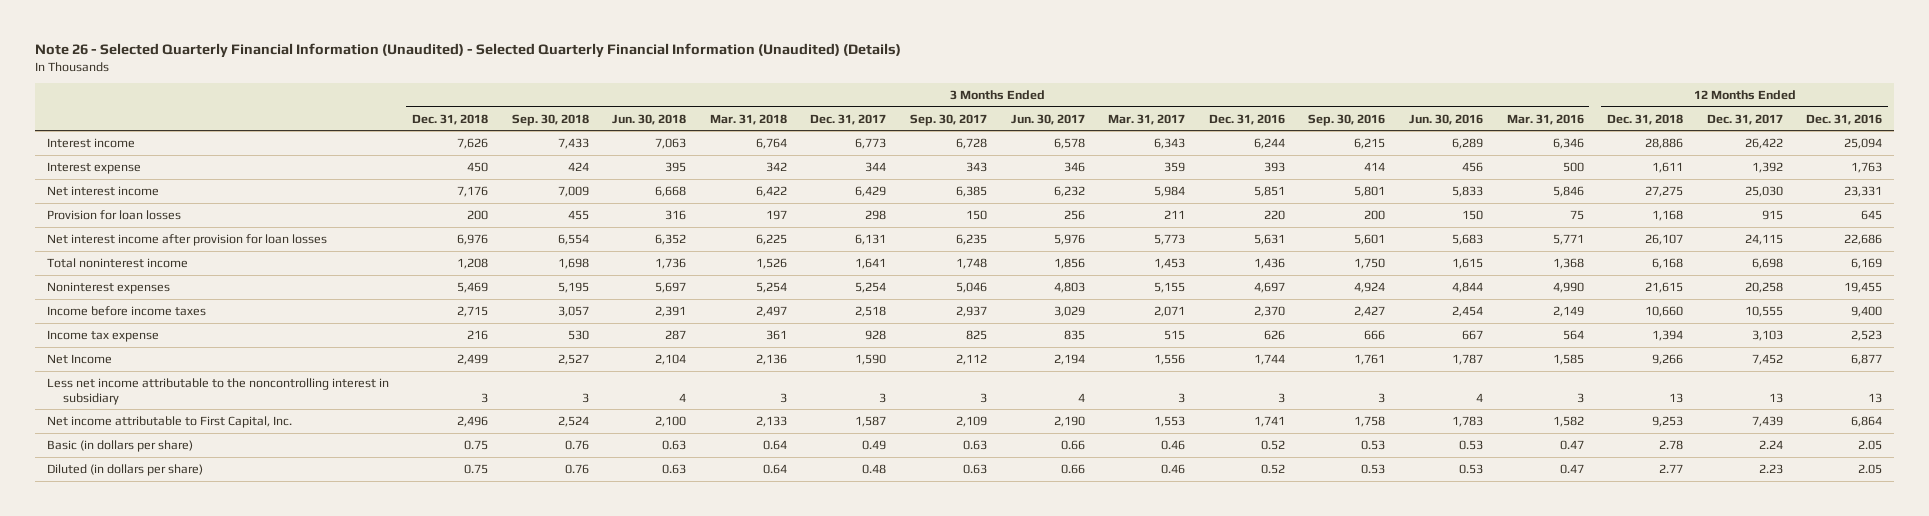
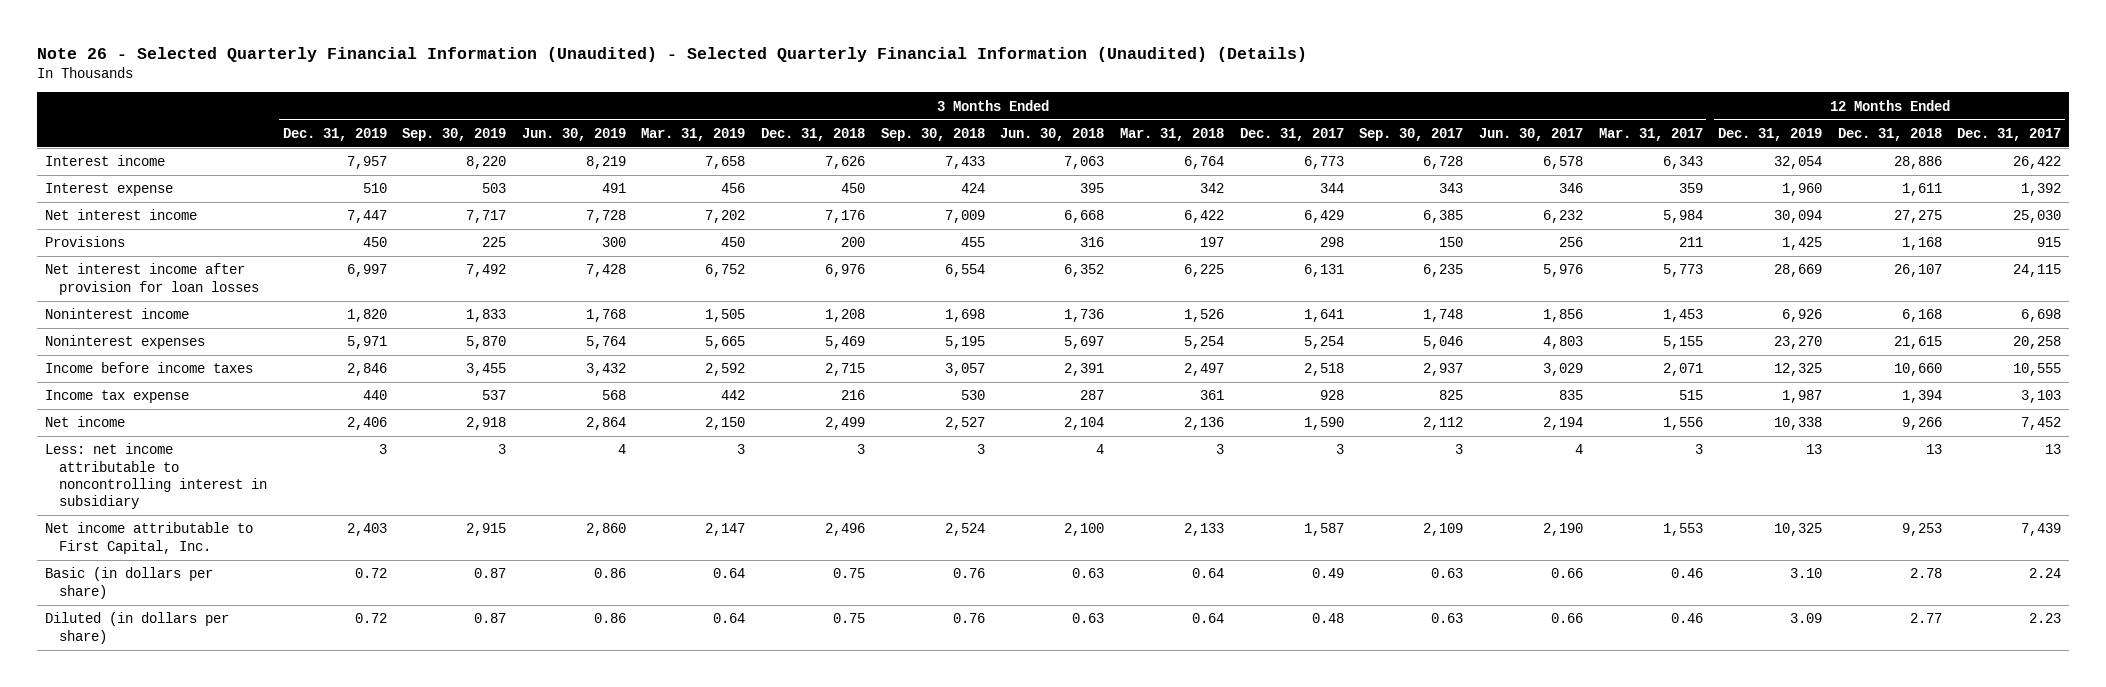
[1208,113,1285,125] Dec. 31, 2016 -> none
[1308,113,1386,126] Sep. 30, 2016 -> none
[1408,113,1483,125] Jun. 30, 2016 -> none
[1506,113,1584,125] Mar. 31, 2016 -> none
[1806,113,1883,125] Dec. 31, 2016 -> none
none -> [282,127,387,141] Dec. 31, 2019
none -> [402,127,507,141] Sep. 30, 2019
none -> [521,127,626,141] Jun. 30, 2019
none -> [641,127,746,141] Mar. 31, 2019
none -> [1718,127,1823,141] Dec. 31, 2019
[46,209,181,220] Provision for loan losses -> [44,236,125,248] Provisions
[46,257,188,268] Total noninterest income -> [44,308,189,320] Noninterest income
[46,353,112,364] Net Income -> [44,416,125,428] Net income
[46,377,389,405] Less net income attributable to the noncontrolling interest in subsidiary -> [44,443,267,510] Less: net income attributable to noncontrolling interest in subsidiary

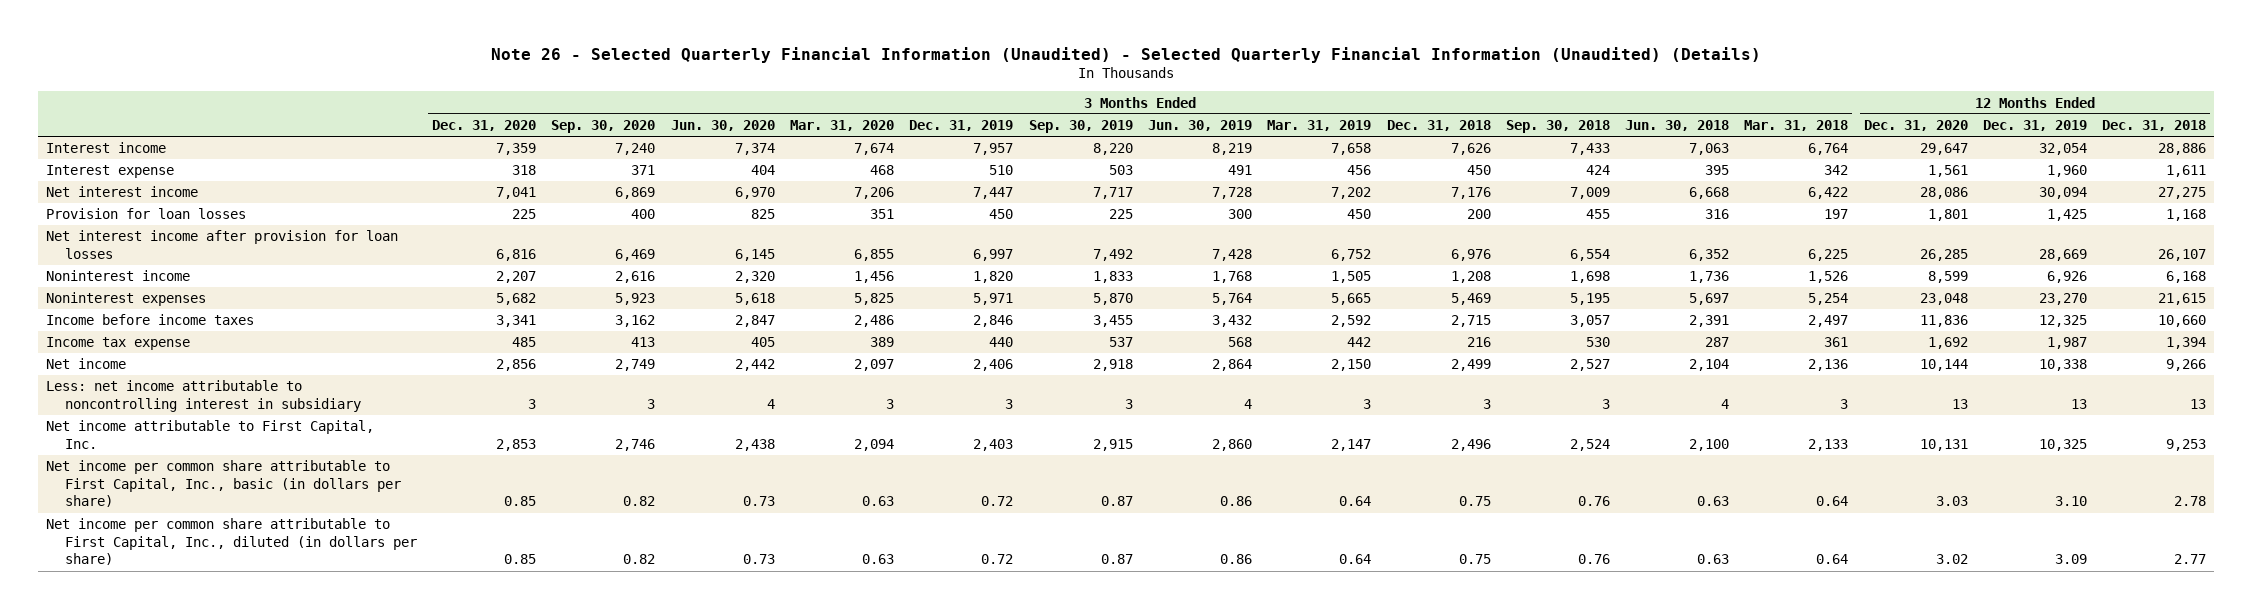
[1239,127,1344,141] Dec. 31, 2017 -> none
[1359,127,1464,141] Sep. 30, 2017 -> none
[1478,127,1583,141] Jun. 30, 2017 -> none
[1598,127,1703,141] Mar. 31, 2017 -> none
[1957,127,2062,141] Dec. 31, 2017 -> none
none -> [431,120,536,132] Dec. 31, 2020
none -> [551,120,656,134] Sep. 30, 2020
none -> [670,120,775,132] Jun. 30, 2020
none -> [789,120,894,132] Mar. 31, 2020
none -> [1863,120,1968,132] Dec. 31, 2020
[44,236,125,248] Provisions -> [46,208,247,220] Provision for loan losses
[44,567,213,599] Basic (in dollars per share) -> [46,460,401,508] Net income per common share attributable to First Capital, Inc., basic (in dollars per share)
[44,612,229,644] Diluted (in dollars per share) -> [46,518,417,566] Net income per common share attributable to First Capital, Inc., diluted (in dollars per share)

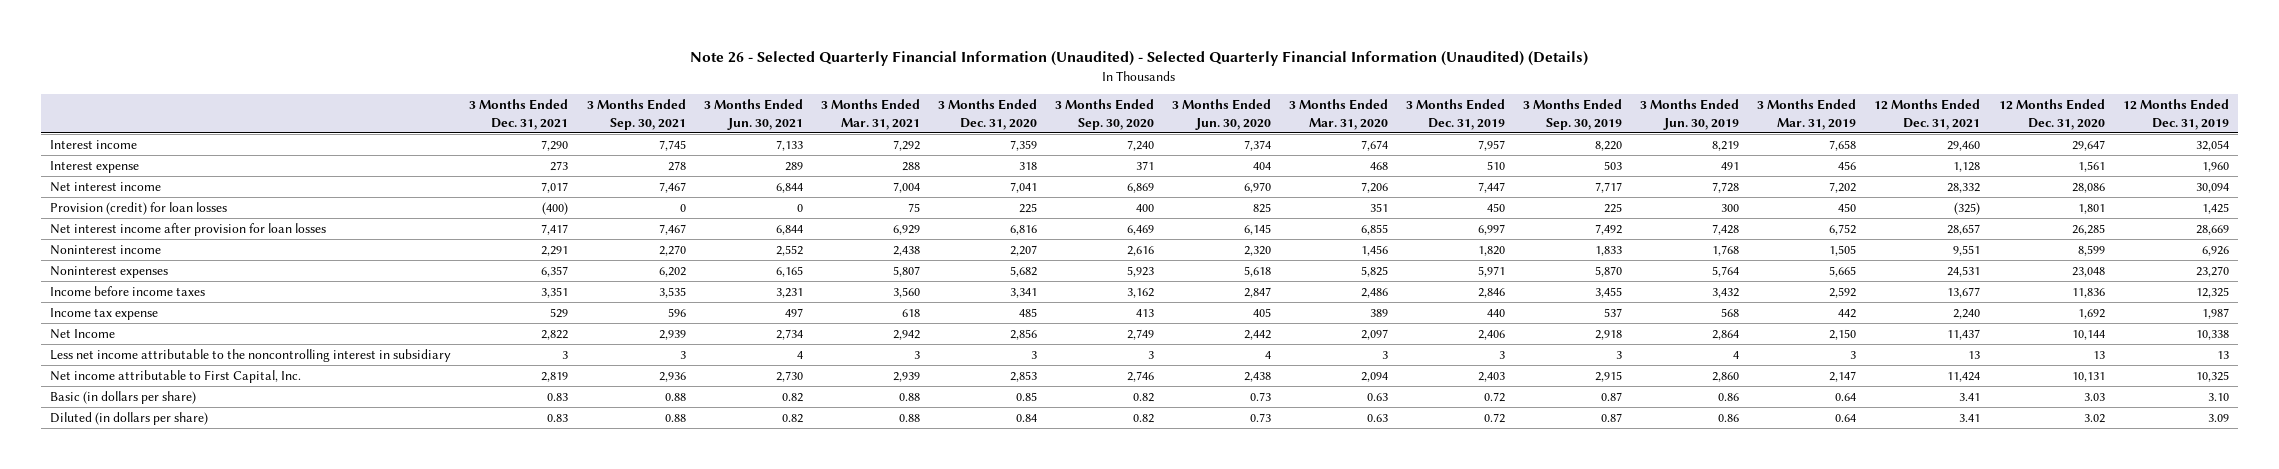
[1386,120,1491,132] Dec. 31, 2018 -> none
[1505,120,1610,134] Sep. 30, 2018 -> none
[1625,120,1730,132] Jun. 30, 2018 -> none
[1744,120,1849,132] Mar. 31, 2018 -> none
[2102,120,2207,132] Dec. 31, 2018 -> none
none -> [469,99,569,130] 3 Months Ended Dec. 31, 2021
none -> [586,99,686,130] 3 Months Ended Sep. 30, 2021
none -> [703,99,803,130] 3 Months Ended Jun. 30, 2021
none -> [820,99,920,130] 3 Months Ended Mar. 31, 2021
none -> [1874,99,1981,130] 12 Months Ended Dec. 31, 2021
[46,208,247,220] Provision for loan losses -> [50,201,228,215] Provision (credit) for loan losses
[46,358,127,370] Net income -> [50,328,116,339] Net Income
[46,380,361,412] Less: net income attributable to noncontrolling interest in subsidiary -> [50,348,452,362] Less net income attributable to the noncontrolling interest in subsidiary
[46,460,401,508] Net income per common share attributable to First Capital, Inc., basic (in dollars per share) -> [50,390,197,404] Basic (in dollars per share)
[46,518,417,566] Net income per common share attributable to First Capital, Inc., diluted (in dollars per share) -> [50,411,209,425] Diluted (in dollars per share)
[503,554,536,565] 0.85 -> [1015,413,1037,422] 0.84

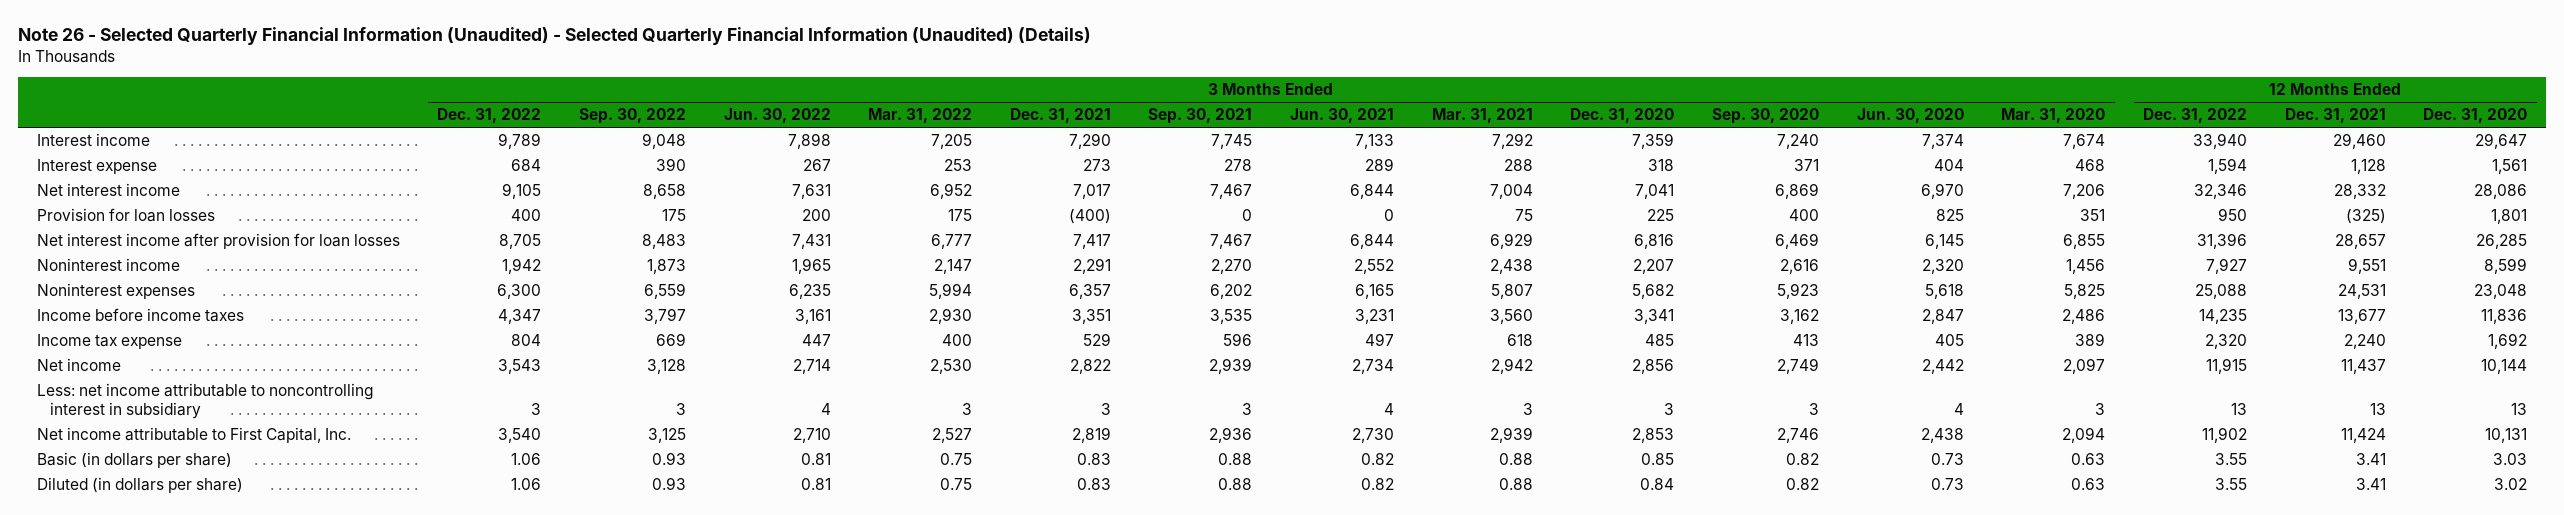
[1406,99,1506,130] 3 Months Ended Dec. 31, 2019 -> none
[1523,99,1623,130] 3 Months Ended Sep. 30, 2019 -> none
[1640,99,1740,130] 3 Months Ended Jun. 30, 2019 -> none
[1757,99,1857,130] 3 Months Ended Mar. 31, 2019 -> none
[2122,99,2229,130] 12 Months Ended Dec. 31, 2019 -> none
none -> [437,108,542,124] Dec. 31, 2022
none -> [578,108,686,125] Sep. 30, 2022
none -> [723,108,831,124] Jun. 30, 2022
none -> [868,108,973,124] Mar. 31, 2022
none -> [2142,108,2247,124] Dec. 31, 2022
[50,201,228,215] Provision (credit) for loan losses -> [36,207,215,222] Provision for loan losses
[50,328,116,339] Net Income -> [36,357,121,371] Net income
[50,348,452,362] Less net income attributable to the noncontrolling interest in subsidiary -> [36,382,374,420] Less: net income attributable to noncontrolling interest in subsidiary

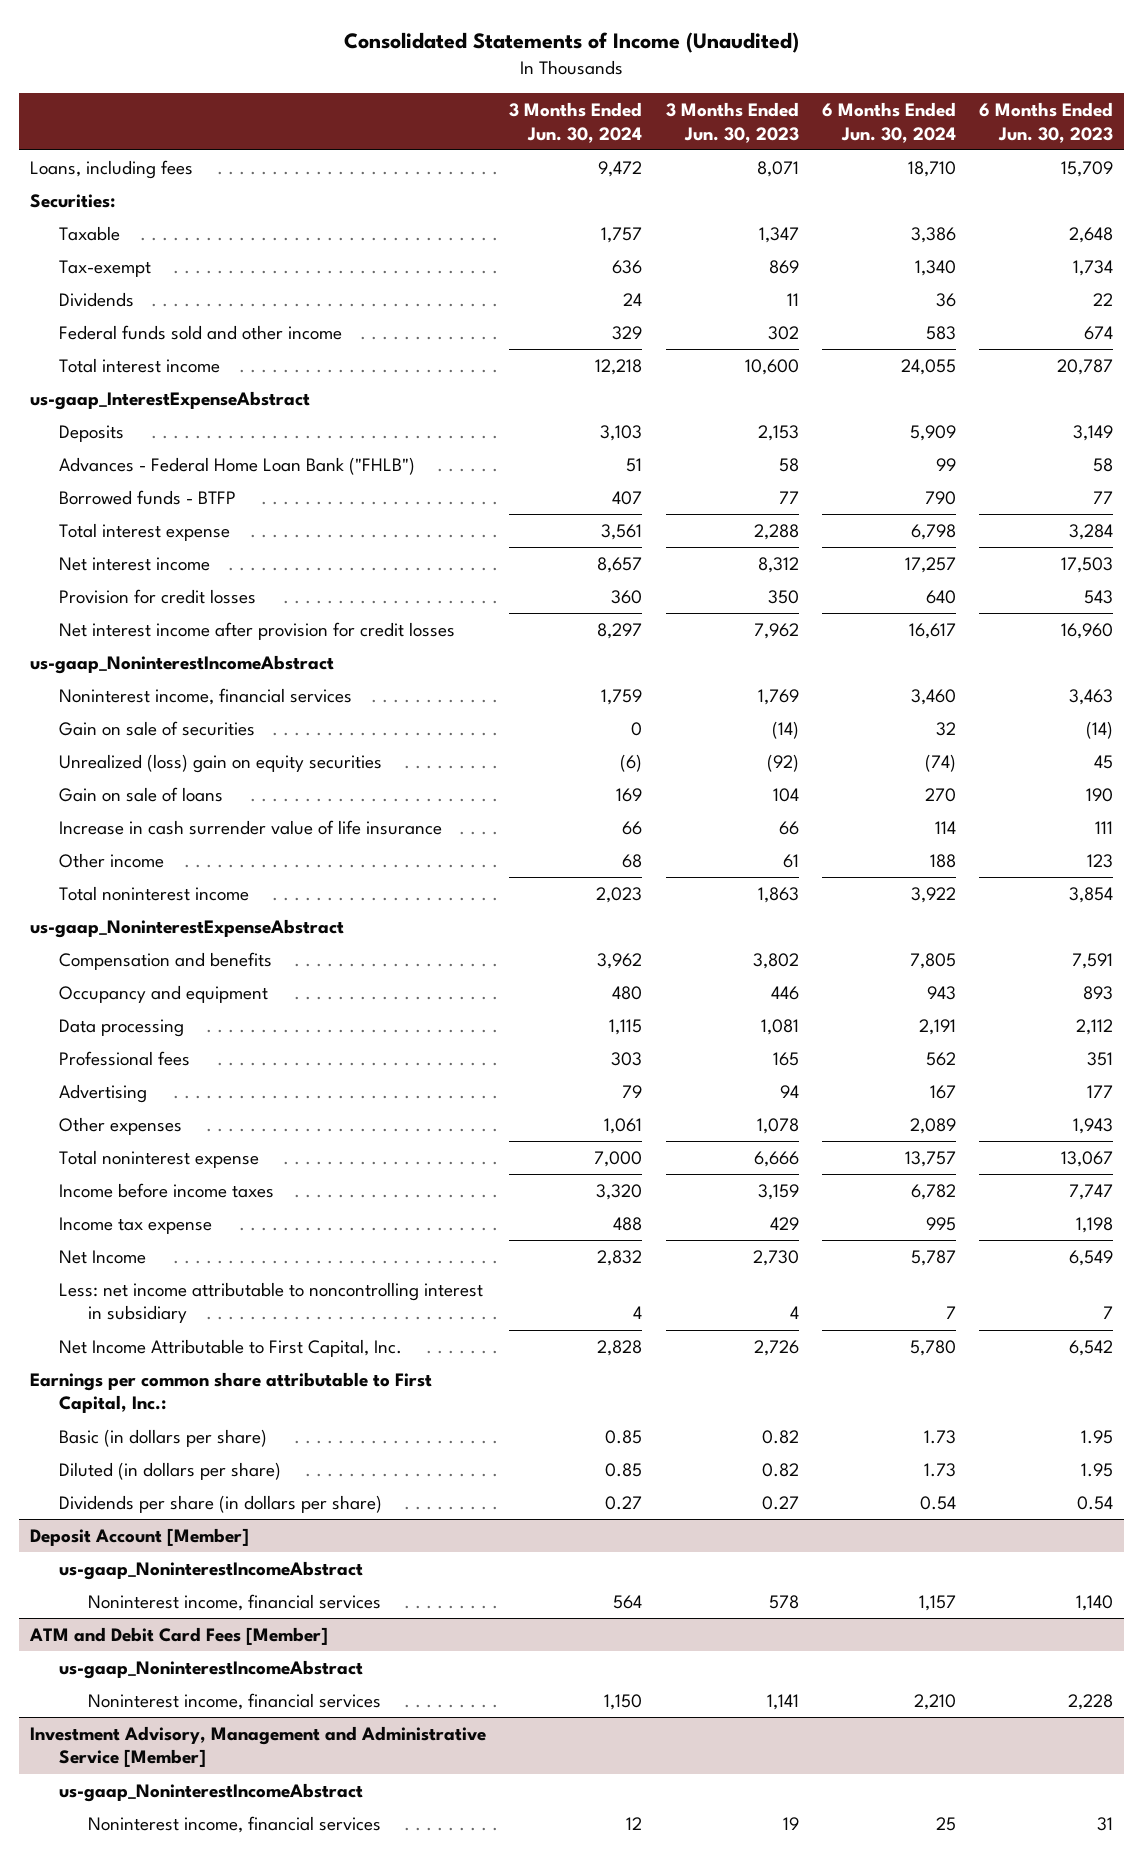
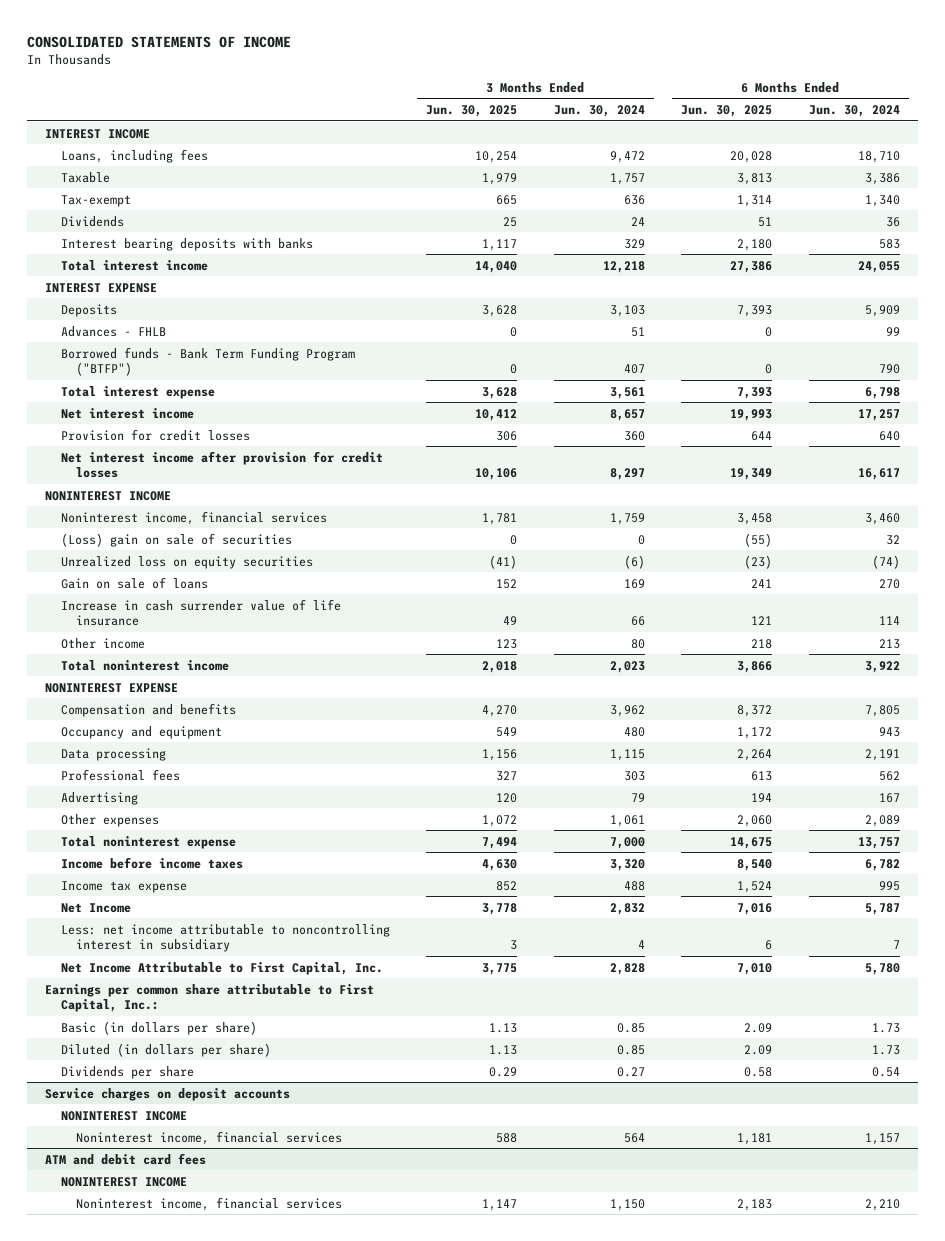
[343,32,799,54] Consolidated Statements of Income (Unaudited) -> [26,35,291,48] CONSOLIDATED STATEMENTS OF INCOME
[665,101,799,143] 3 Months Ended Jun. 30, 2023 -> none
[978,101,1113,143] 6 Months Ended Jun. 30, 2023 -> none
none -> [426,105,518,118] Jun. 30, 2025
none -> [681,105,773,118] Jun. 30, 2025
none -> [45,128,151,139] INTEREST INCOME
[30,193,116,208] Securities: -> none
[59,324,343,340] Federal funds sold and other income -> [60,237,313,251] Interest bearing deposits with banks
[30,390,311,410] us-gaap_InterestExpenseAbstract -> [45,282,158,293] INTEREST EXPENSE
[59,456,416,475] Advances - Federal Home Loan Bank ("FHLB") -> [60,325,166,337] Advances - FHLB
[59,489,237,505] Borrowed funds - BTFP -> [60,346,355,377] Borrowed funds - Bank Term Funding Program ("BTFP")
[30,654,335,674] us-gaap_NoninterestIncomeAbstract -> [45,490,172,501] NONINTEREST INCOME
[59,720,256,736] Gain on sale of securities -> [60,532,292,547] (Loss) gain on sale of securities
[59,753,383,773] Unrealized (loss) gain on equity securities -> [60,555,313,569] Unrealized loss on equity securities
[622,853,643,868] 68 -> [630,638,645,649] 80
[929,853,956,868] 188 -> [878,638,900,649] 213
[30,918,345,938] us-gaap_NoninterestExpenseAbstract -> [45,682,179,693] NONINTEREST EXPENSE
[30,1527,250,1546] Deposit Account [Member] -> none
[59,1494,383,1513] Dividends per share (in dollars per share) -> [60,1065,194,1079] Dividends per share
none -> [45,1087,291,1101] Service charges on deposit accounts
[59,1560,364,1580] us-gaap_NoninterestIncomeAbstract -> [60,1110,187,1121] NONINTEREST INCOME
[29,1626,329,1645] ATM and Debit Card Fees [Member] -> [45,1152,207,1165] ATM and debit card fees
[59,1659,364,1679] us-gaap_NoninterestIncomeAbstract -> [60,1176,187,1187] NONINTEREST INCOME
[30,1725,487,1768] Investment Advisory, Management and Administrative Service [Member] -> none
[59,1782,364,1802] us-gaap_NoninterestIncomeAbstract -> none
[87,1815,381,1833] Noninterest income, financial services -> none

